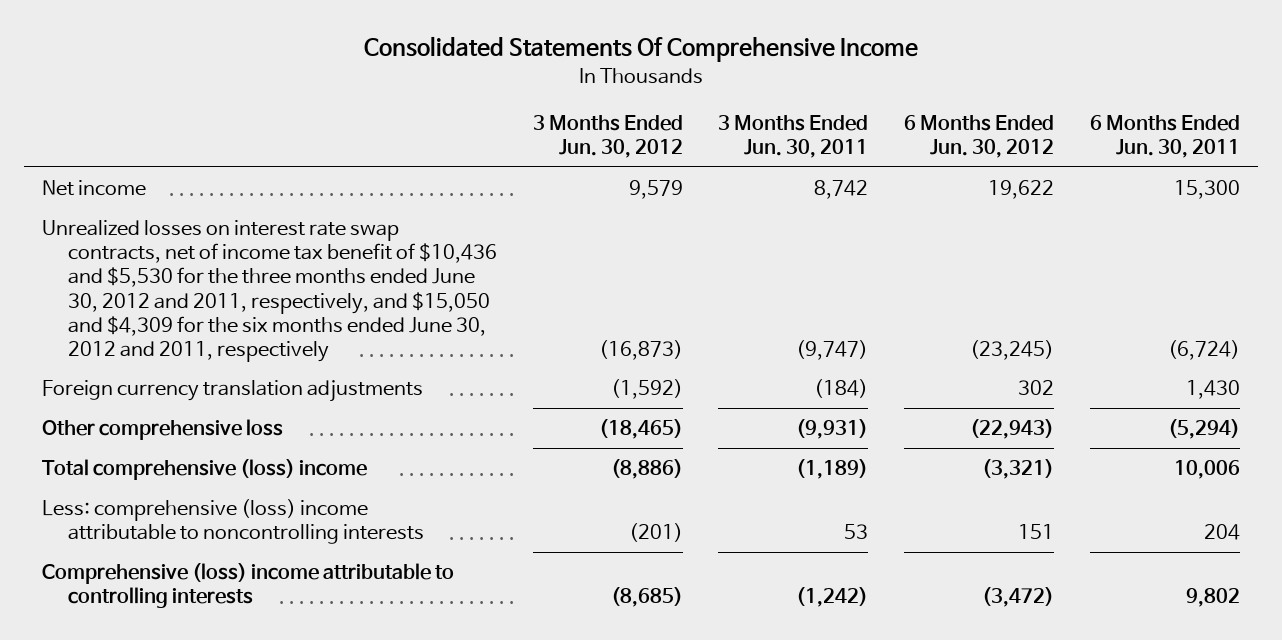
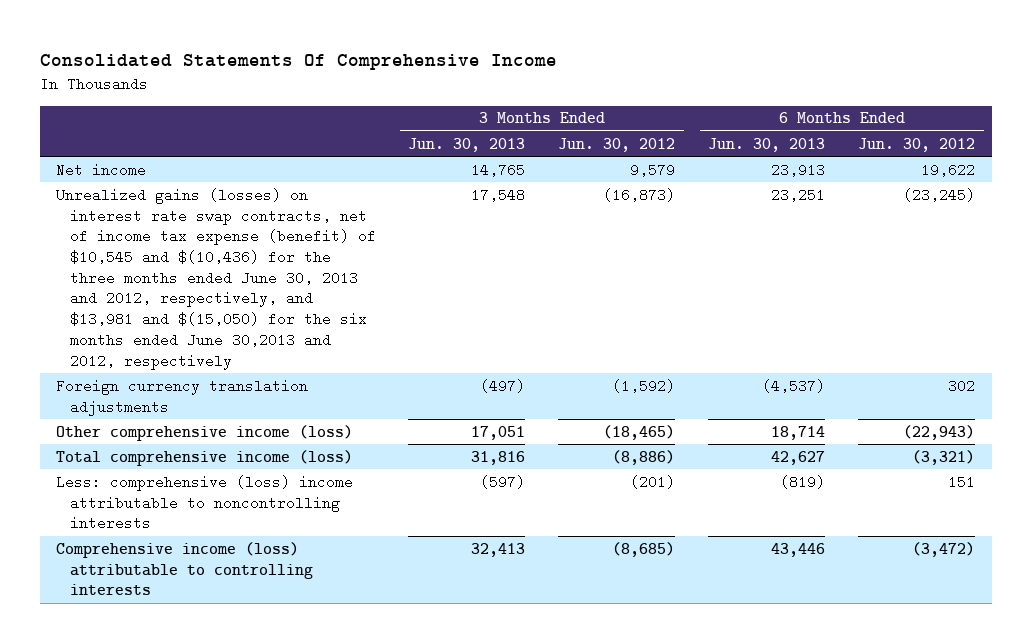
[718,115,869,159] 3 Months Ended Jun. 30, 2011 -> none
[1089,115,1240,159] 6 Months Ended Jun. 30, 2011 -> none
none -> [408,137,526,152] Jun. 30, 2013
none -> [708,137,826,152] Jun. 30, 2013
[41,220,497,362] Unrealized losses on interest rate swap contracts, net of income tax benefit of $10,436 and $5,530 for the three months ended June 30, 2012 and 2011, respectively, and $15,050 and $4,309 for the six months ended June 30, 2012 and 2011, respectively -> [56,187,376,370] Unrealized gains (losses) on interest rate swap contracts, net of income tax expense (benefit) of $10,545 and $(10,436) for the three months ended June 30, 2013 and 2012, respectively, and $13,981 and $(15,050) for the six months ended June 30,2013 and 2012, respectively
[41,419,283,441] Other comprehensive loss -> [56,424,354,441] Other comprehensive income (loss)
[41,459,367,481] Total comprehensive (loss) income -> [56,449,354,466] Total comprehensive income (loss)
[41,563,454,609] Comprehensive (loss) income attributable to controlling interests -> [56,541,313,596] Comprehensive income (loss) attributable to controlling interests

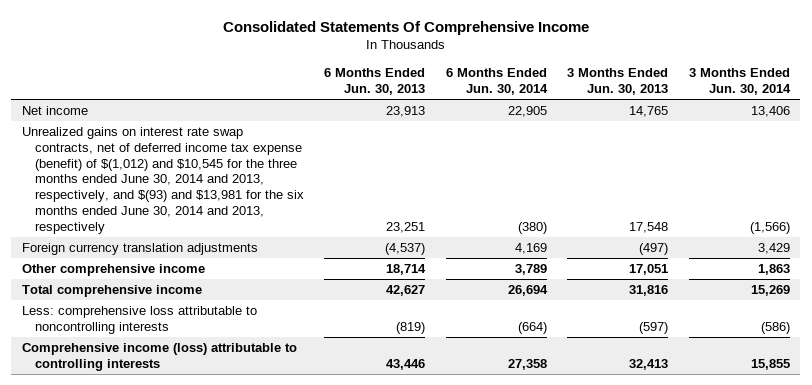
[558,137,676,152] Jun. 30, 2012 -> none
[858,137,976,152] Jun. 30, 2012 -> none
none -> [445,68,548,96] 6 Months Ended Jun. 30, 2014
none -> [689,68,792,96] 3 Months Ended Jun. 30, 2014
[56,187,376,370] Unrealized gains (losses) on interest rate swap contracts, net of income tax expense (benefit) of $10,545 and $(10,436) for the three months ended June 30, 2013 and 2012, respectively, and $13,981 and $(15,050) for the six months ended June 30,2013 and 2012, respectively -> [21,127,304,234] Unrealized gains on interest rate swap contracts, net of deferred income tax expense (benefit) of $(1,012) and $10,545 for the three months ended June 30, 2014 and 2013, respectively, and $(93) and $13,981 for the six months ended June 30, 2014 and 2013, respectively
[56,424,354,441] Other comprehensive income (loss) -> [21,264,205,277] Other comprehensive income
[56,449,354,466] Total comprehensive income (loss) -> [21,285,202,298] Total comprehensive income
[56,474,354,531] Less: comprehensive (loss) income attributable to noncontrolling interests -> [21,306,257,334] Less: comprehensive loss attributable to noncontrolling interests

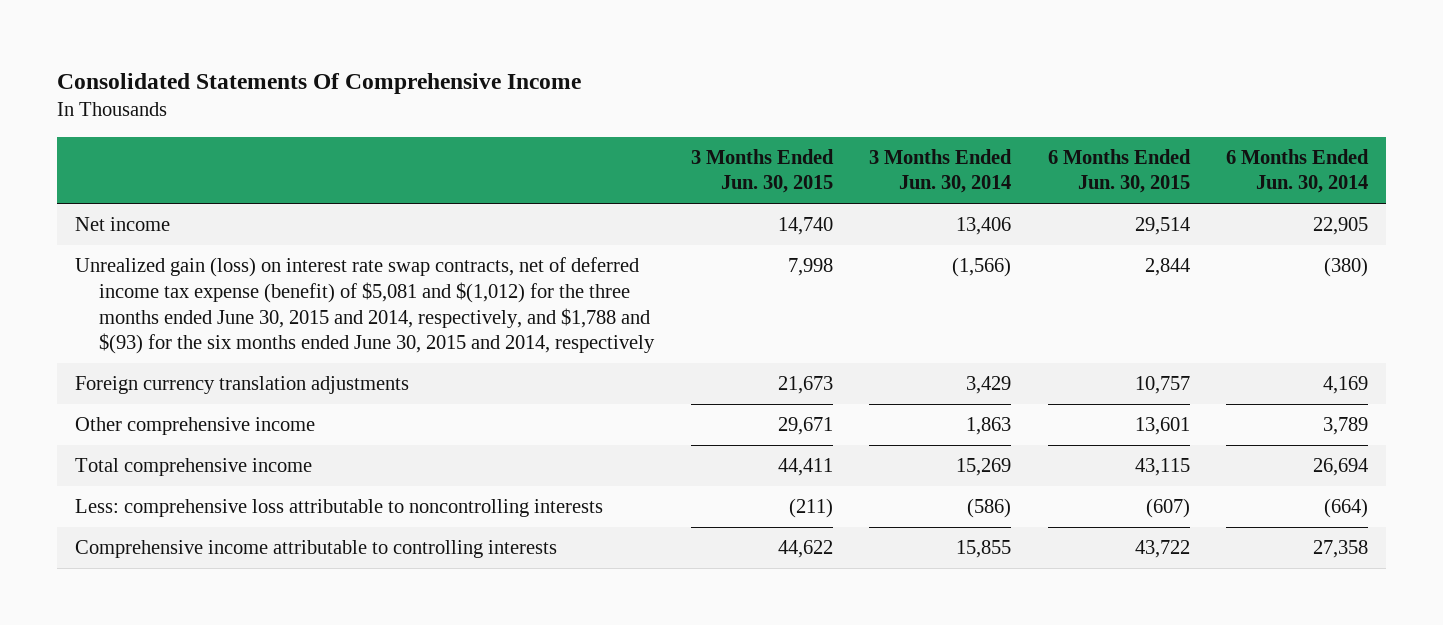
[324,68,426,96] 6 Months Ended Jun. 30, 2013 -> none
[567,68,669,96] 3 Months Ended Jun. 30, 2013 -> none
none -> [690,148,834,194] 3 Months Ended Jun. 30, 2015
none -> [1047,148,1191,194] 6 Months Ended Jun. 30, 2015
[21,127,304,234] Unrealized gains on interest rate swap contracts, net of deferred income tax expense (benefit) of $(1,012) and $10,545 for the three months ended June 30, 2014 and 2013, respectively, and $(93) and $13,981 for the six months ended June 30, 2014 and 2013, respectively -> [75,257,656,355] Unrealized gain (loss) on interest rate swap contracts, net of deferred income tax expense (benefit) of $5,081 and $(1,012) for the three months ended June 30, 2015 and 2014, respectively, and $1,788 and $(93) for the six months ended June 30, 2015 and 2014, respectively
[21,343,297,371] Comprehensive income (loss) attributable to controlling interests -> [75,540,558,559] Comprehensive income attributable to controlling interests

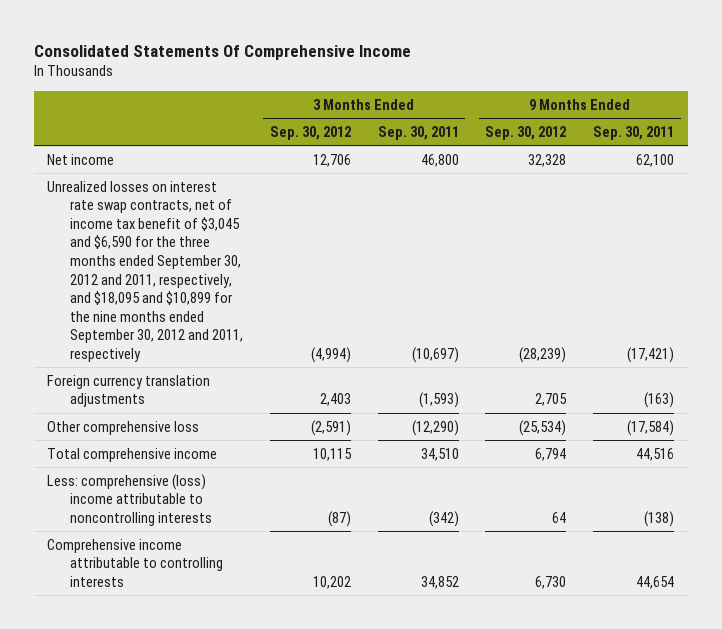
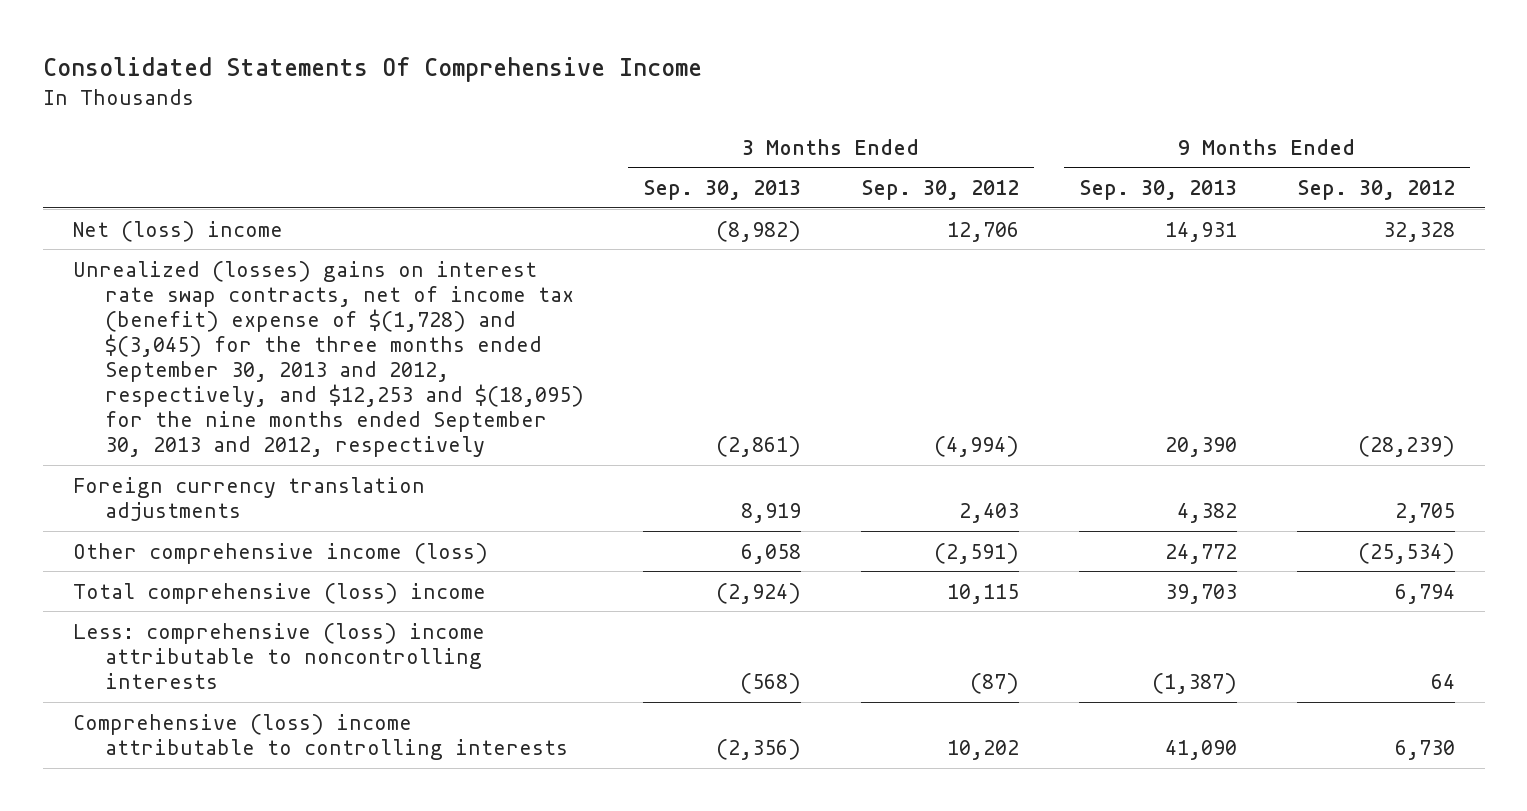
[377,125,459,140] Sep. 30, 2011 -> none
[593,125,675,140] Sep. 30, 2011 -> none
none -> [643,180,802,201] Sep. 30, 2013
none -> [1079,180,1238,201] Sep. 30, 2013
[47,153,115,165] Net income -> [72,220,283,242] Net (loss) income
[47,180,243,362] Unrealized losses on interest rate swap contracts, net of income tax benefit of $3,045 and $6,590 for the three months ended September 30, 2012 and 2011, respectively, and $18,095 and $10,899 for the nine months ended September 30, 2012 and 2011, respectively -> [72,260,584,458] Unrealized (losses) gains on interest rate swap contracts, net of income tax (benefit) expense of $(1,728) and $(3,045) for the three months ended September 30, 2013 and 2012, respectively, and $12,253 and $(18,095) for the nine months ended September 30, 2013 and 2012, respectively
[47,420,200,435] Other comprehensive loss -> [72,542,488,564] Other comprehensive income (loss)
[47,447,218,462] Total comprehensive income -> [72,582,486,604] Total comprehensive (loss) income
[47,538,223,587] Comprehensive income attributable to controlling interests -> [72,713,568,760] Comprehensive (loss) income attributable to controlling interests

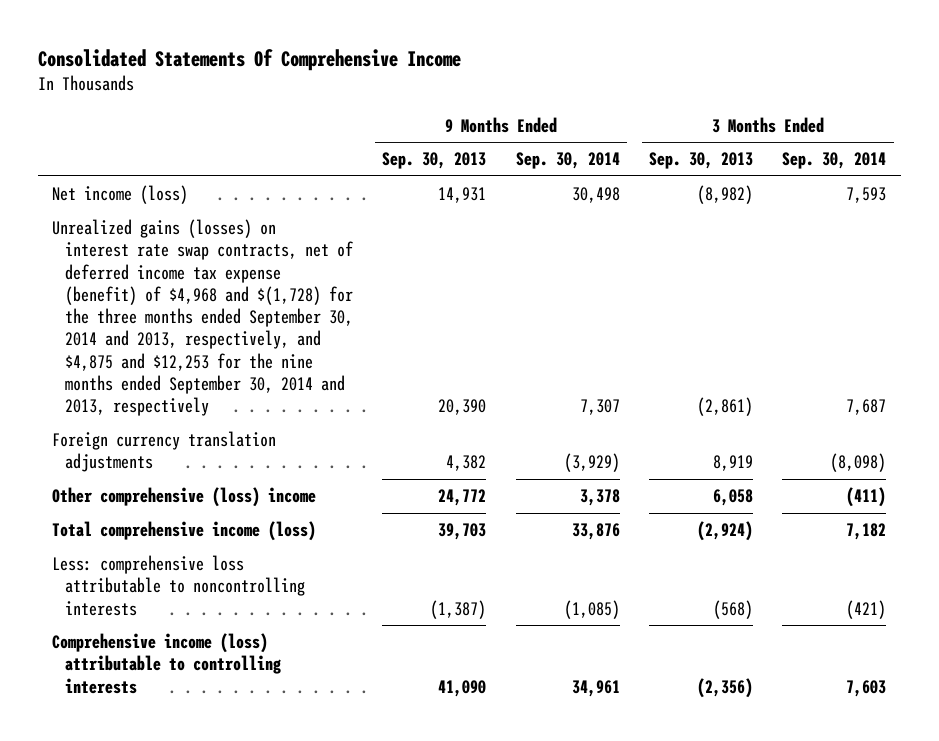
[861,180,1020,201] Sep. 30, 2012 -> none
[1296,180,1455,201] Sep. 30, 2012 -> none
none -> [515,152,620,170] Sep. 30, 2014
none -> [782,152,887,170] Sep. 30, 2014
[72,220,283,242] Net (loss) income -> [52,185,189,205] Net income (loss)
[72,260,584,458] Unrealized (losses) gains on interest rate swap contracts, net of income tax (benefit) expense of $(1,728) and $(3,045) for the three months ended September 30, 2013 and 2012, respectively, and $12,253 and $(18,095) for the nine months ended September 30, 2013 and 2012, respectively -> [52,219,354,417] Unrealized gains (losses) on interest rate swap contracts, net of deferred income tax expense (benefit) of $4,968 and $(1,728) for the three months ended September 30, 2014 and 2013, respectively, and $4,875 and $12,253 for the nine months ended September 30, 2014 and 2013, respectively
[72,542,488,564] Other comprehensive income (loss) -> [52,487,317,508] Other comprehensive (loss) income
[72,582,486,604] Total comprehensive (loss) income -> [52,521,317,542] Total comprehensive income (loss)
[72,622,485,689] Less: comprehensive (loss) income attributable to noncontrolling interests -> [52,555,306,616] Less: comprehensive loss attributable to noncontrolling interests
[72,713,568,760] Comprehensive (loss) income attributable to controlling interests -> [52,633,282,694] Comprehensive income (loss) attributable to controlling interests

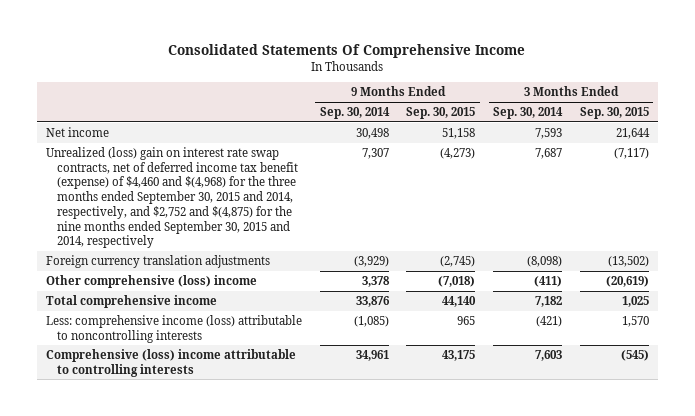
[382,152,487,170] Sep. 30, 2013 -> none
[648,152,753,170] Sep. 30, 2013 -> none
none -> [406,107,476,120] Sep. 30, 2015
none -> [579,107,649,120] Sep. 30, 2015
[52,185,189,205] Net income (loss) -> [45,127,109,138] Net income
[52,219,354,417] Unrealized gains (losses) on interest rate swap contracts, net of deferred income tax expense (benefit) of $4,968 and $(1,728) for the three months ended September 30, 2014 and 2013, respectively, and $4,875 and $12,253 for the nine months ended September 30, 2014 and 2013, respectively -> [45,147,299,249] Unrealized (loss) gain on interest rate swap contracts, net of deferred income tax benefit (expense) of $4,460 and $(4,968) for the three months ended September 30, 2015 and 2014, respectively, and $2,752 and $(4,875) for the nine months ended September 30, 2015 and 2014, respectively
[52,521,317,542] Total comprehensive income (loss) -> [45,295,217,309] Total comprehensive income
[52,555,306,616] Less: comprehensive loss attributable to noncontrolling interests -> [45,315,302,343] Less: comprehensive income (loss) attributable to noncontrolling interests
[52,633,282,694] Comprehensive income (loss) attributable to controlling interests -> [45,349,296,377] Comprehensive (loss) income attributable to controlling interests

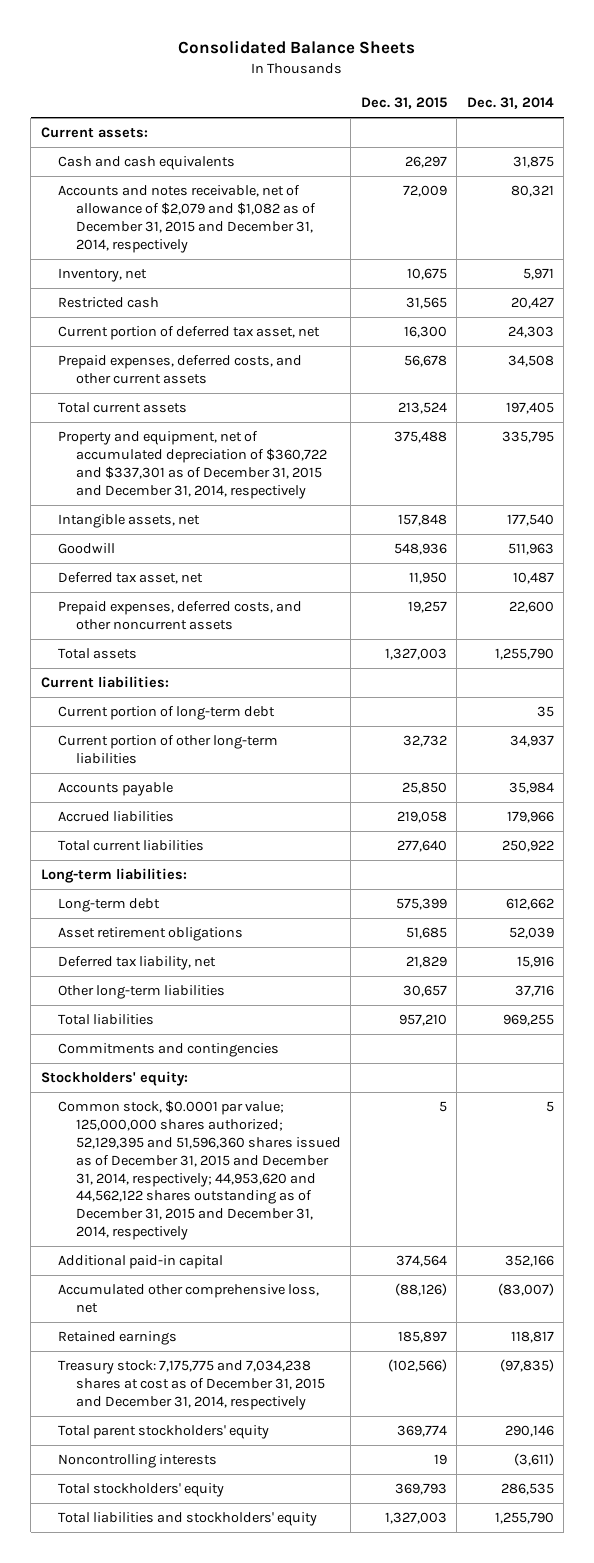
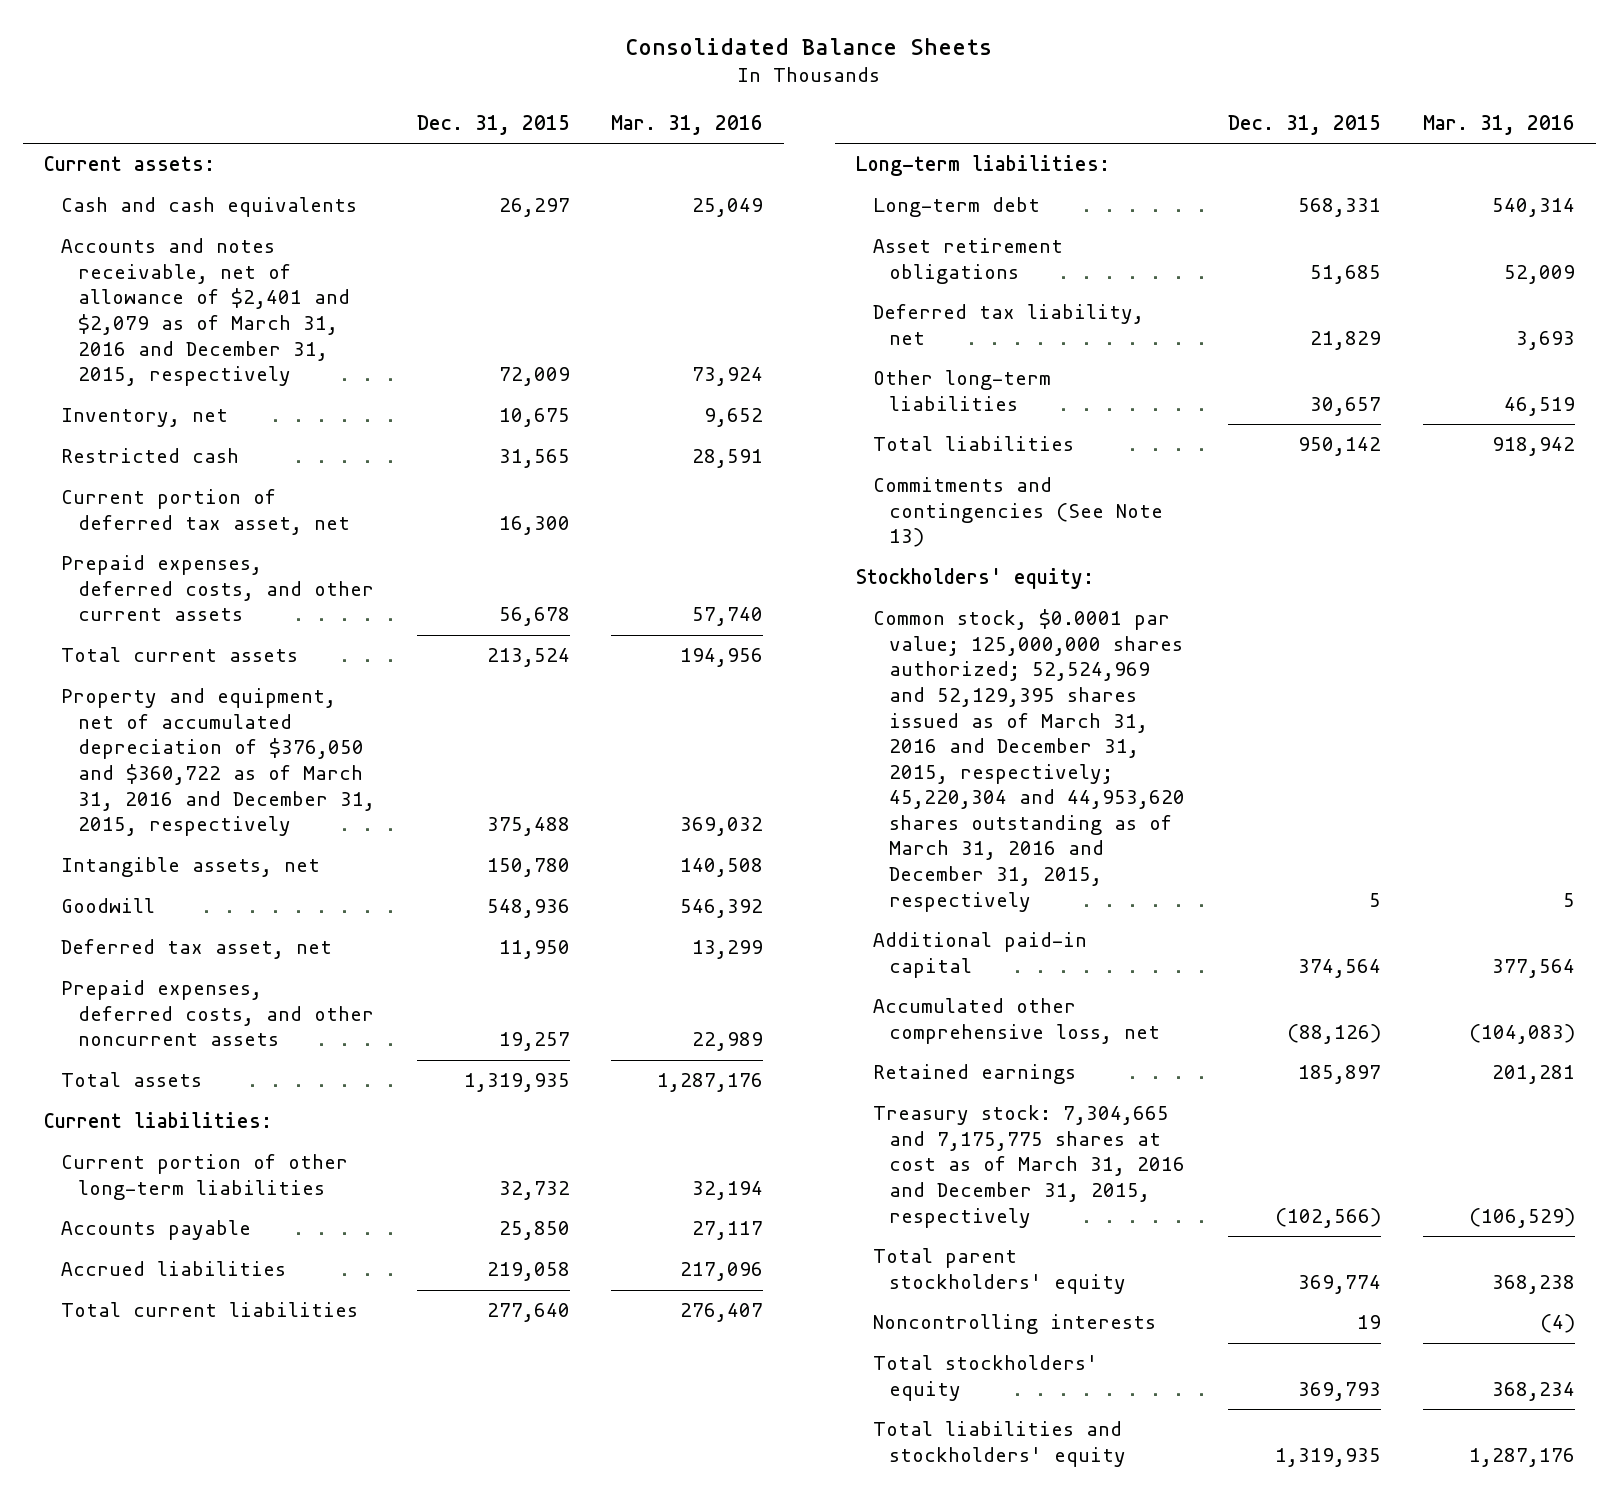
[466,97,554,110] Dec. 31, 2014 -> none
none -> [611,115,764,136] Mar. 31, 2016
[58,185,316,253] Accounts and notes receivable, net of allowance of $2,079 and $1,082 as of December 31, 2015 and December 31, 2014, respectively -> [61,238,350,387] Accounts and notes receivable, net of allowance of $2,401 and $2,079 as of March 31, 2016 and December 31, 2015, respectively
[58,431,327,499] Property and equipment, net of accumulated depreciation of $360,722 and $337,301 as of December 31, 2015 and December 31, 2014, respectively -> [61,688,375,837] Property and equipment, net of accumulated depreciation of $376,050 and $360,722 as of March 31, 2016 and December 31, 2015, respectively
[397,514,447,527] 157,848 -> [486,858,570,878] 150,780
[384,648,447,661] 1,327,003 -> [463,1073,570,1093] 1,319,935
[58,706,276,721] Current portion of long-term debt -> none
[395,898,447,911] 575,399 -> [1298,198,1382,218] 568,331
[398,1014,447,1027] 957,210 -> [1298,437,1382,457] 950,142
[58,1043,280,1058] Commitments and contingencies -> [872,477,1164,548] Commitments and contingencies (See Note 13)
[58,1100,341,1241] Common stock, $0.0001 par value; 125,000,000 shares authorized; 52,129,395 and 51,596,360 shares issued as of December 31, 2015 and December 31, 2014, respectively; 44,953,620 and 44,562,122 shares outstanding as of December 31, 2015 and December 31, 2014, respectively -> [872,609,1186,912] Common stock, $0.0001 par value; 125,000,000 shares authorized; 52,524,969 and 52,129,395 shares issued as of March 31, 2016 and December 31, 2015, respectively; 45,220,304 and 44,953,620 shares outstanding as of March 31, 2016 and December 31, 2015, respectively
[58,1360,325,1410] Treasury stock: 7,175,775 and 7,034,238 shares at cost as of December 31, 2015 and December 31, 2014, respectively -> [872,1105,1186,1228] Treasury stock: 7,304,665 and 7,175,775 shares at cost as of March 31, 2016 and December 31, 2015, respectively
[384,1512,447,1525] 1,327,003 -> [1275,1447,1382,1467] 1,319,935

